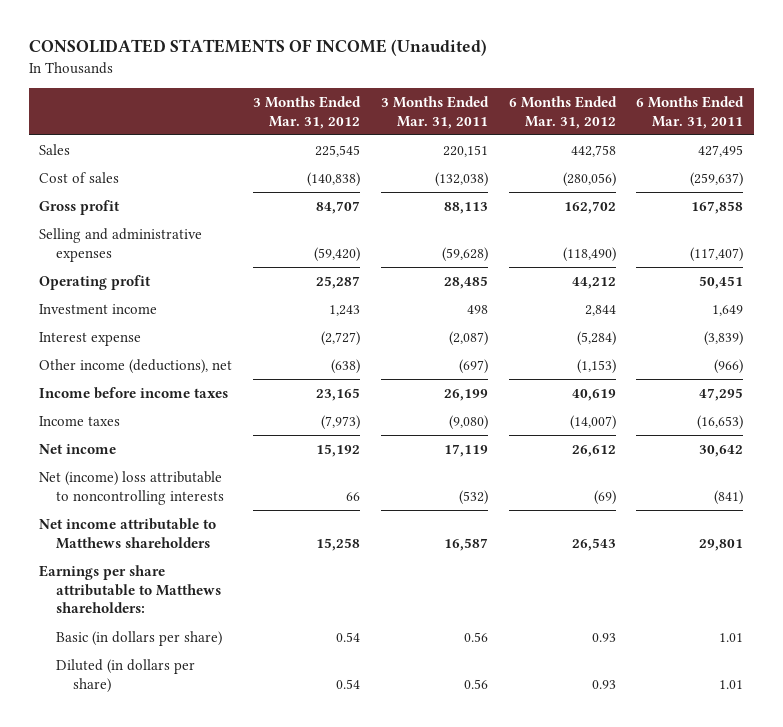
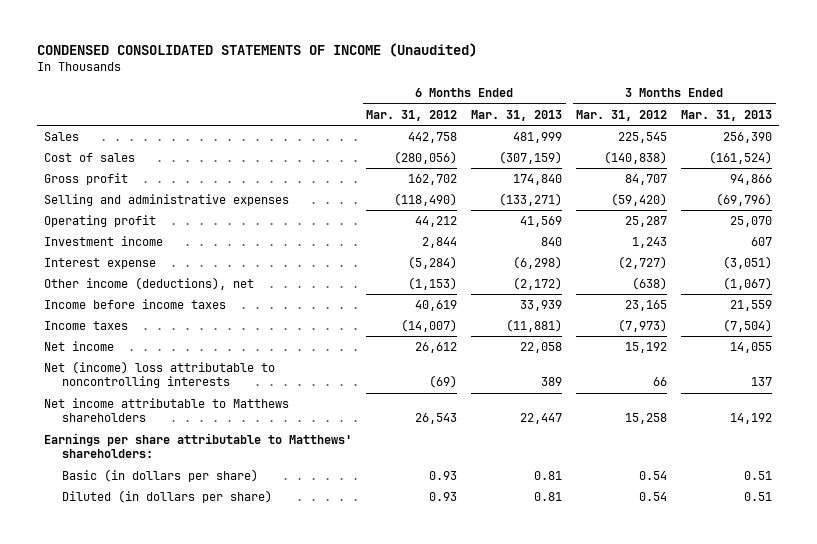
[28,39,487,57] CONSOLIDATED STATEMENTS OF INCOME (Unaudited) -> [37,43,478,58] CONDENSED CONSOLIDATED STATEMENTS OF INCOME (Unaudited)
[380,96,489,129] 3 Months Ended Mar. 31, 2011 -> none
[636,96,745,129] 6 Months Ended Mar. 31, 2011 -> none
none -> [471,109,563,121] Mar. 31, 2013
none -> [681,109,773,121] Mar. 31, 2013
[39,565,222,614] Earnings per share attributable to Matthews shareholders: -> [44,432,353,459] Earnings per share attributable to Matthews' shareholders:

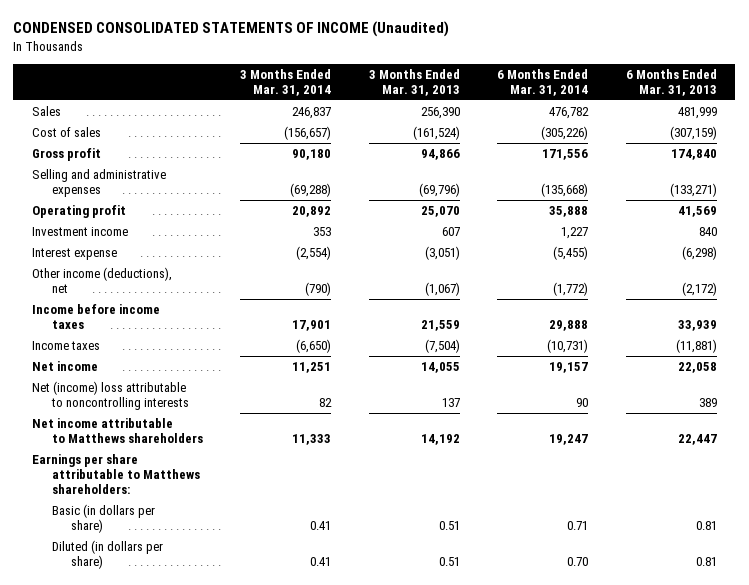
[366,109,458,121] Mar. 31, 2012 -> none
[576,109,668,121] Mar. 31, 2012 -> none
none -> [240,68,332,96] 3 Months Ended Mar. 31, 2014
none -> [497,68,589,96] 6 Months Ended Mar. 31, 2014
[44,432,353,459] Earnings per share attributable to Matthews' shareholders: -> [32,453,200,495] Earnings per share attributable to Matthews shareholders:

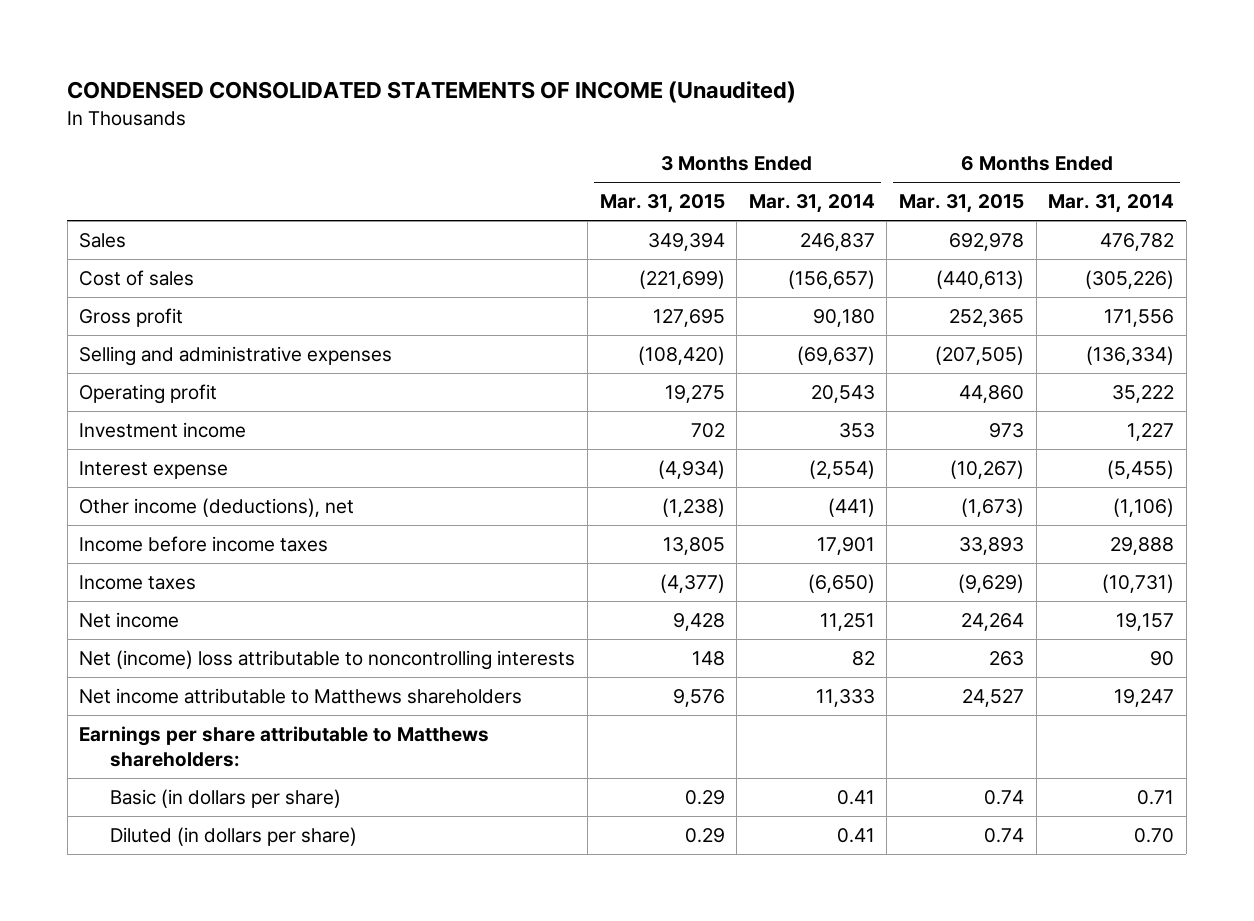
[368,68,460,96] 3 Months Ended Mar. 31, 2013 -> none
[625,68,717,96] 6 Months Ended Mar. 31, 2013 -> none
none -> [599,194,725,214] Mar. 31, 2015
none -> [899,194,1025,214] Mar. 31, 2015
[290,183,332,198] (69,288) -> [796,345,875,365] (69,637)
[541,183,589,198] (135,668) -> [1086,345,1175,365] (136,334)
[292,205,332,217] 20,892 -> [810,384,875,403] 20,543
[549,205,589,217] 35,888 -> [1112,384,1175,403] 35,222
[305,282,332,297] (790) -> [827,497,875,517] (441)
[553,282,589,297] (1,772) -> [1113,497,1175,517] (1,106)

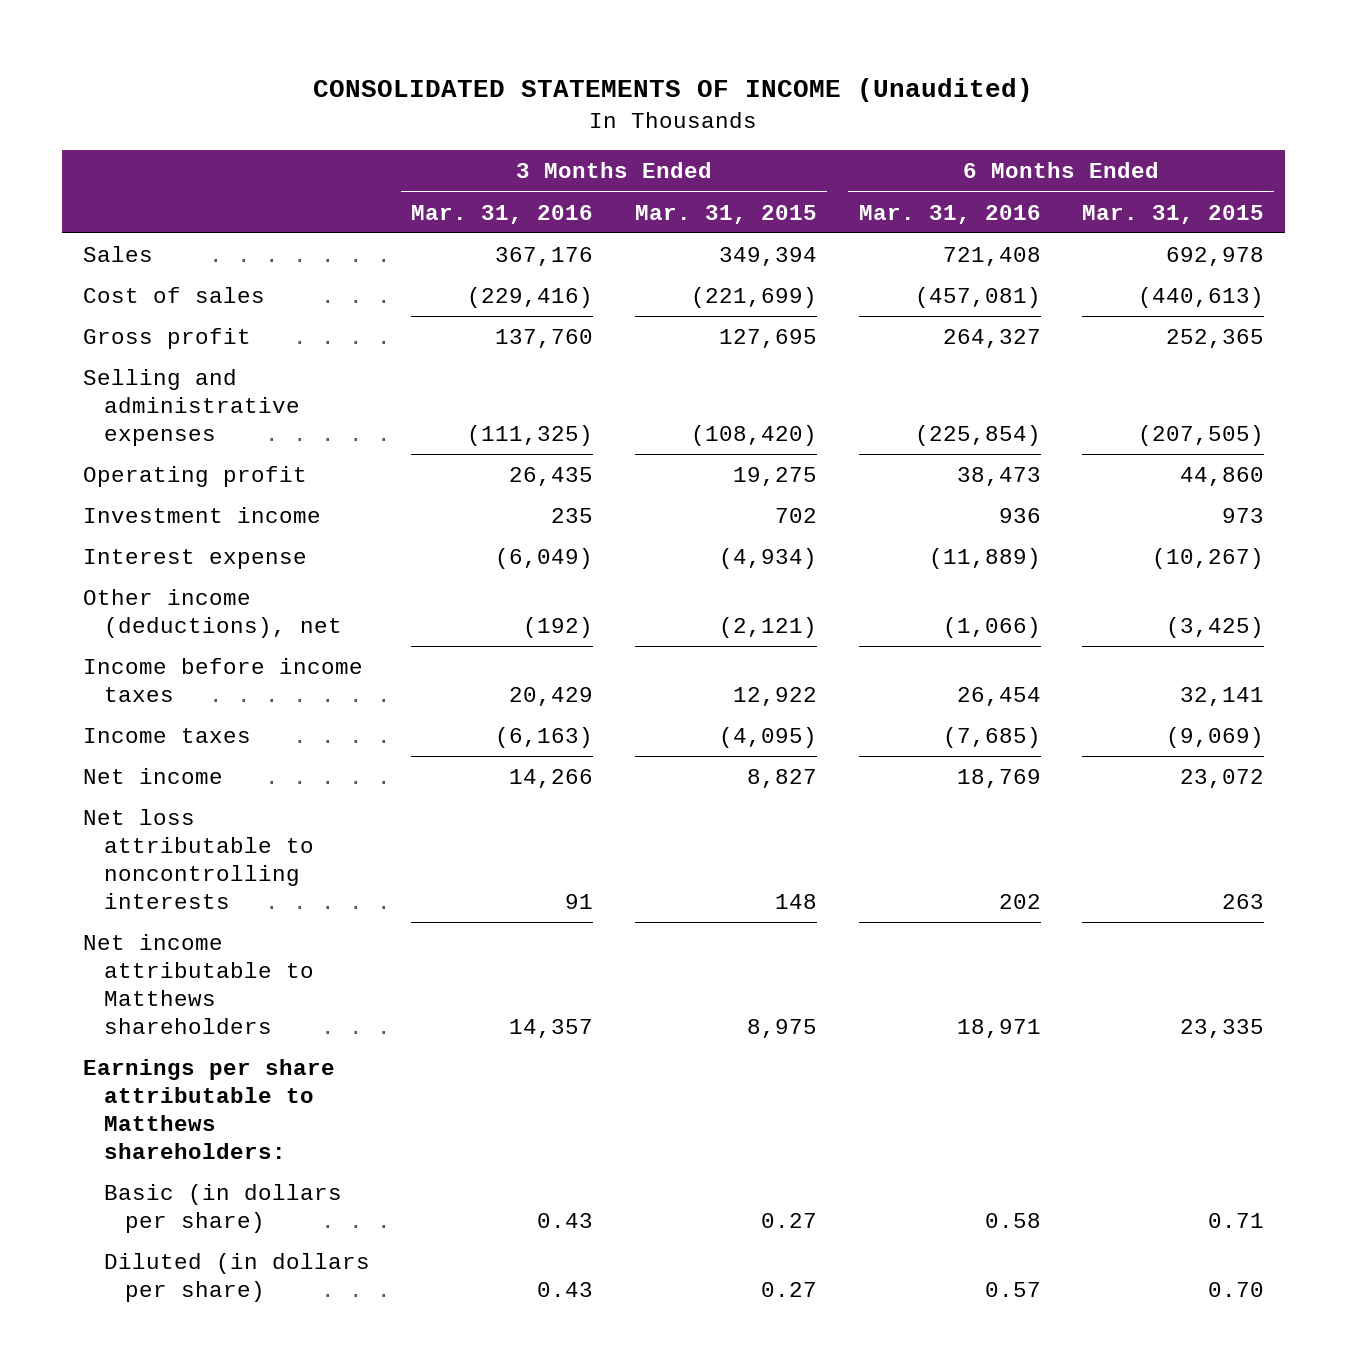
[67,80,797,103] CONDENSED CONSOLIDATED STATEMENTS OF INCOME (Unaudited) -> [313,78,1034,103] CONSOLIDATED STATEMENTS OF INCOME (Unaudited)
[748,194,875,214] Mar. 31, 2014 -> none
[1048,194,1175,214] Mar. 31, 2014 -> none
none -> [411,204,594,224] Mar. 31, 2016
none -> [858,204,1041,224] Mar. 31, 2016
[661,497,725,517] (1,238) -> [718,617,817,639] (2,121)
[961,497,1025,517] (1,673) -> [1166,617,1265,639] (3,425)
[662,536,725,555] 13,805 -> [732,687,817,707] 12,922
[959,536,1025,555] 33,893 -> [1180,687,1265,707] 32,141
[659,573,725,593] (4,377) -> [718,727,817,749] (4,095)
[958,573,1025,593] (9,629) -> [1166,727,1265,749] (9,069)
[672,612,725,631] 9,428 -> [746,769,817,789] 8,827
[961,612,1025,631] 24,264 -> [1180,769,1265,789] 23,072
[79,649,576,670] Net (income) loss attributable to noncontrolling interests -> [82,809,314,910] Net loss attributable to noncontrolling interests
[672,688,725,707] 9,576 -> [746,1019,817,1039] 8,975
[962,688,1025,707] 24,527 -> [1180,1019,1265,1039] 23,335
[684,789,725,805] 0.29 -> [760,1213,817,1229] 0.27
[984,789,1025,805] 0.74 -> [1208,1213,1265,1229] 0.71
[684,827,725,843] 0.29 -> [760,1282,817,1298] 0.27
[984,827,1025,843] 0.74 -> [1208,1282,1265,1298] 0.70

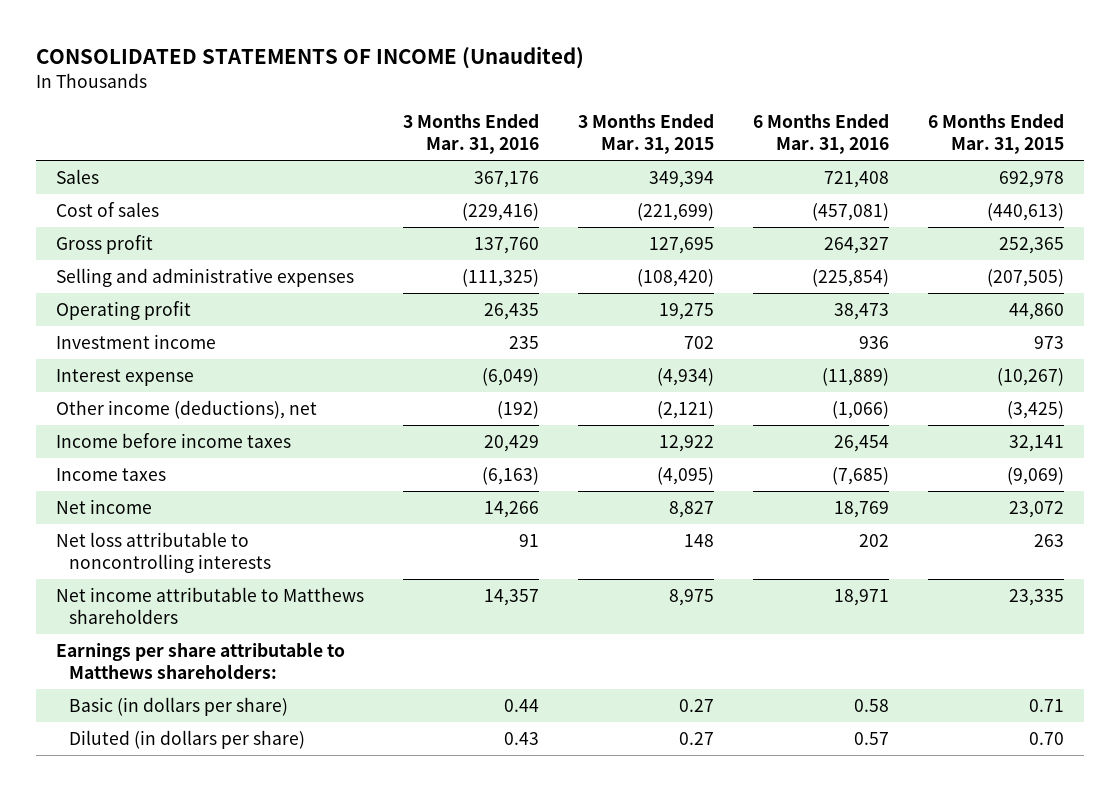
[537,1213,594,1229] 0.43 -> [504,698,540,712] 0.44

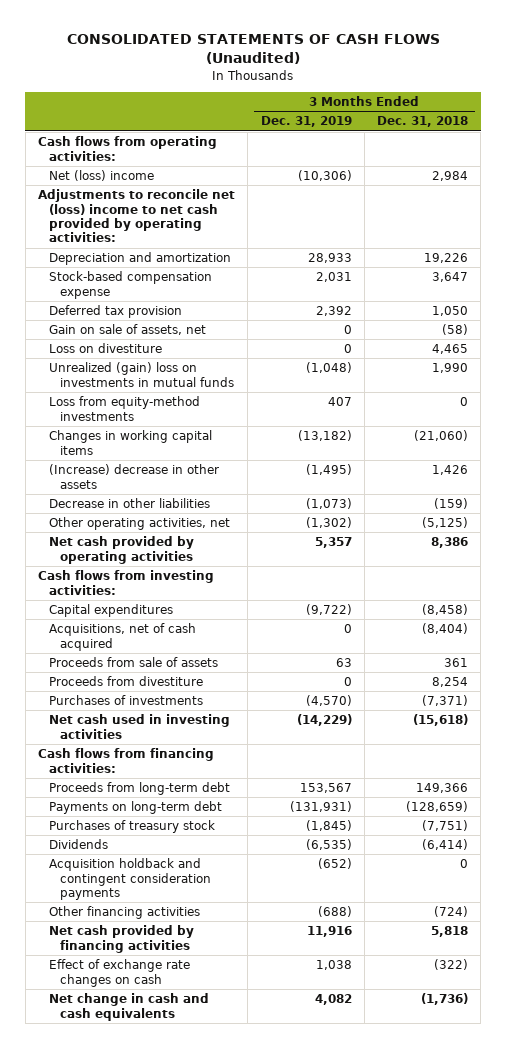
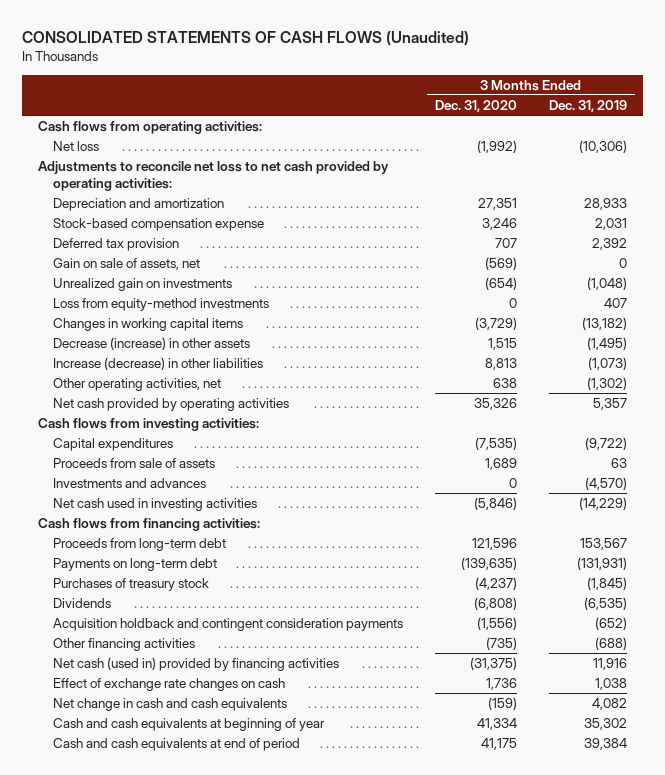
[377,116,469,128] Dec. 31, 2018 -> none
none -> [435,100,518,113] Dec. 31, 2020
[48,170,154,182] Net (loss) income -> [53,141,100,152] Net loss
[37,189,235,243] Adjustments to reconcile net (loss) income to net cash provided by operating activities: -> [37,161,389,191] Adjustments to reconcile net loss to net cash provided by operating activities:
[48,343,162,354] Loss on divestiture -> none
[48,362,234,387] Unrealized (gain) loss on investments in mutual funds -> [53,278,233,292] Unrealized gain on investments
[48,464,219,489] (Increase) decrease in other assets -> [53,337,251,351] Decrease (increase) in other assets
[48,498,210,509] Decrease in other liabilities -> [53,357,264,371] Increase (decrease) in other liabilities
[48,623,196,651] Acquisitions, net of cash acquired -> none
[48,676,203,687] Proceeds from divestiture -> none
[48,695,203,706] Purchases of investments -> [53,478,207,489] Investments and advances
[48,925,194,953] Net cash provided by financing activities -> [53,657,340,672] Net cash (used in) provided by financing activities
none -> [53,718,326,732] Cash and cash equivalents at beginning of year
none -> [53,738,301,752] Cash and cash equivalents at end of period

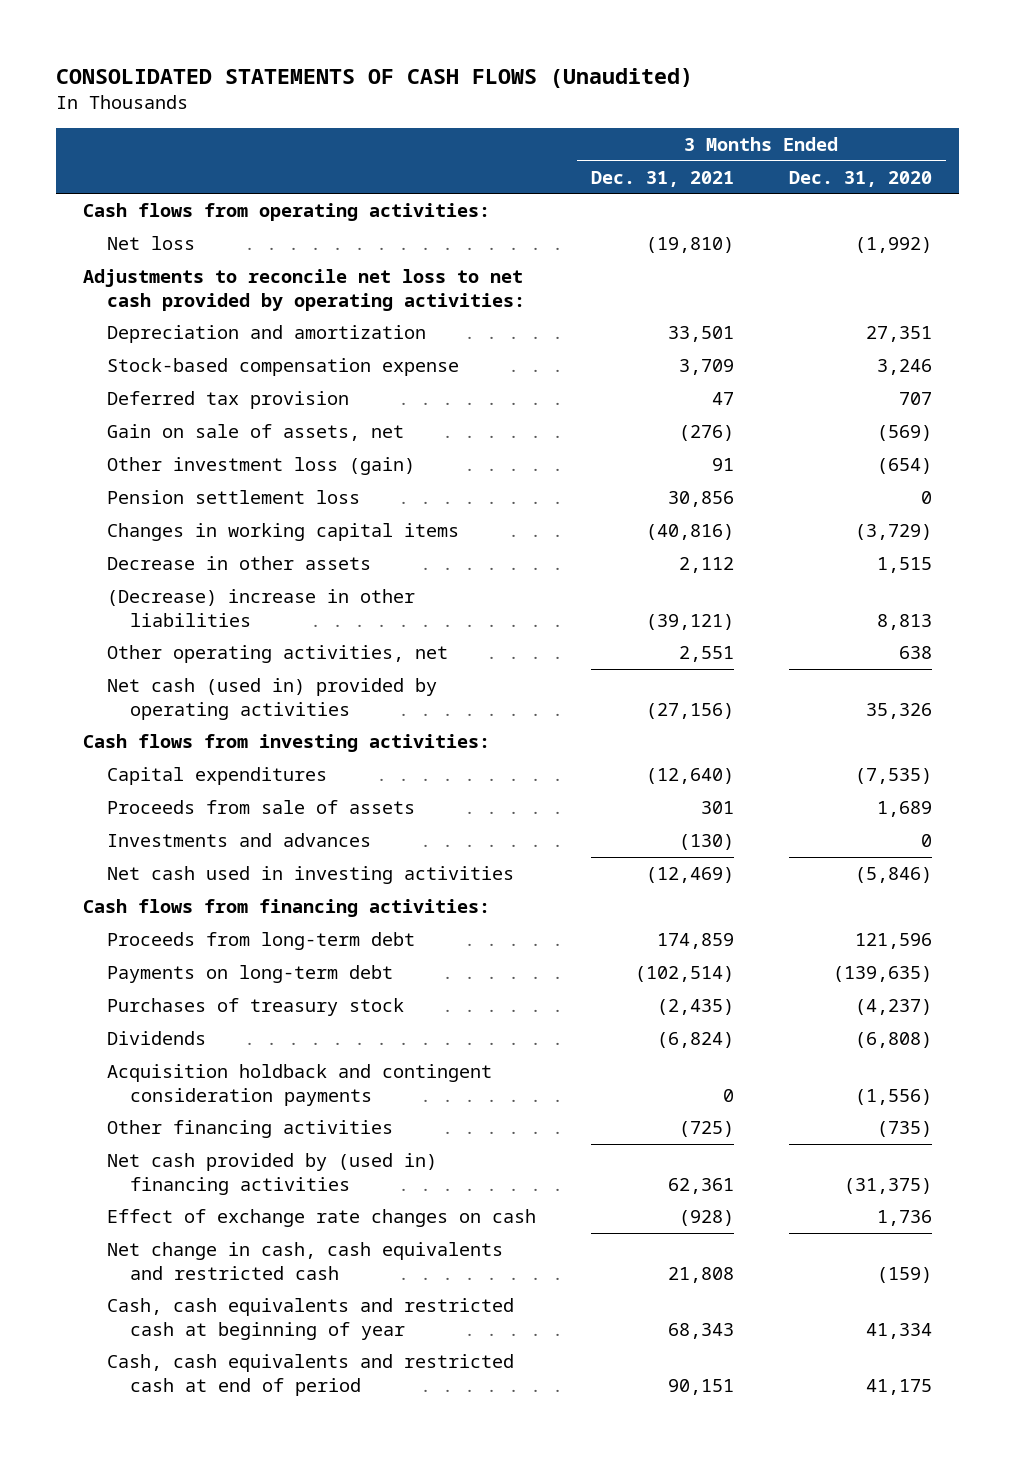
[549,100,628,113] Dec. 31, 2019 -> none
none -> [590,170,734,187] Dec. 31, 2021
[53,298,270,312] Loss from equity-method investments -> none
[53,278,233,292] Unrealized gain on investments -> [106,456,415,475] Other investment loss (gain)
none -> [106,489,360,504] Pension settlement loss
[53,337,251,351] Decrease (increase) in other assets -> [106,555,371,570] Decrease in other assets
[53,357,264,371] Increase (decrease) in other liabilities -> [106,588,415,627] (Decrease) increase in other liabilities
[53,398,290,412] Net cash provided by operating activities -> [106,677,437,720] Net cash (used in) provided by operating activities
[53,657,340,672] Net cash (used in) provided by financing activities -> [106,1152,437,1195] Net cash provided by (used in) financing activities
[53,698,288,712] Net change in cash and cash equivalents -> [106,1241,503,1280] Net change in cash, cash equivalents and restricted cash
[53,718,326,732] Cash and cash equivalents at beginning of year -> [106,1297,514,1340] Cash, cash equivalents and restricted cash at beginning of year
[53,738,301,752] Cash and cash equivalents at end of period -> [106,1353,514,1396] Cash, cash equivalents and restricted cash at end of period

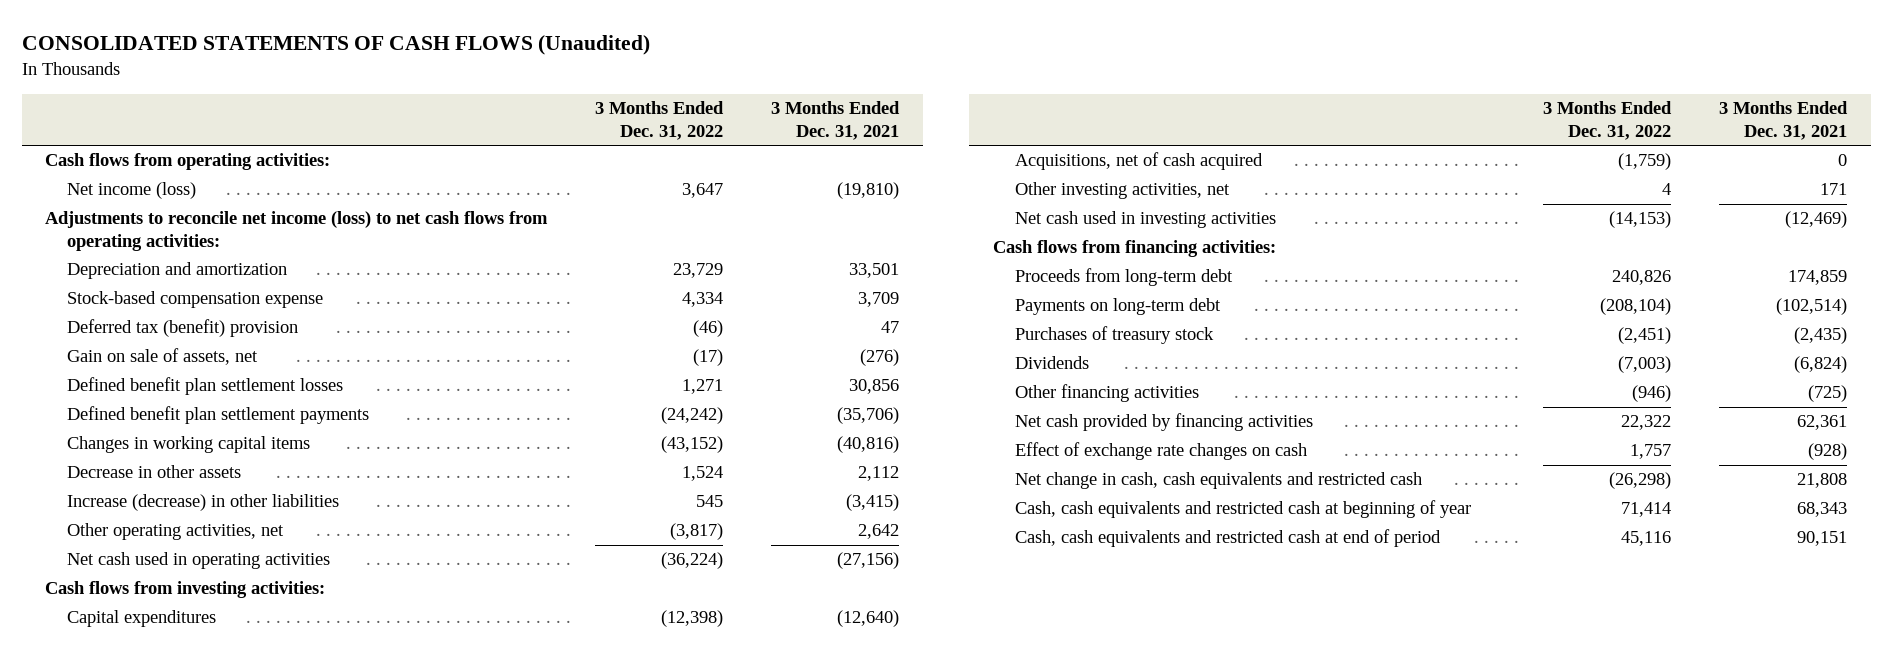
[788,170,932,187] Dec. 31, 2020 -> none
none -> [595,101,725,140] 3 Months Ended Dec. 31, 2022
[106,235,195,250] Net loss -> [67,182,197,200] Net income (loss)
[83,268,525,311] Adjustments to reconcile net loss to net cash provided by operating activities: -> [45,211,549,252] Adjustments to reconcile net income (loss) to net cash flows from operating activities:
[106,390,349,409] Deferred tax provision -> [67,319,299,338] Deferred tax (benefit) provision
[106,456,415,475] Other investment loss (gain) -> none
[106,489,360,504] Pension settlement loss -> [67,377,344,396] Defined benefit plan settlement losses
none -> [67,406,370,425] Defined benefit plan settlement payments
[106,588,415,627] (Decrease) increase in other liabilities -> [67,494,340,512] Increase (decrease) in other liabilities
[645,613,734,630] (39,121) -> [845,494,899,512] (3,415)
[678,645,734,662] 2,551 -> [857,524,899,540] 2,642
[106,677,437,720] Net cash (used in) provided by operating activities -> [67,552,331,570] Net cash used in operating activities
[106,799,415,814] Proceeds from sale of assets -> none
[106,832,371,847] Investments and advances -> none
none -> [1014,152,1263,171] Acquisitions, net of cash acquired
none -> [1014,182,1230,200] Other investing activities, net
[106,1063,492,1106] Acquisition holdback and contingent consideration payments -> none
[106,1152,437,1195] Net cash provided by (used in) financing activities -> [1014,413,1313,432] Net cash provided by financing activities

